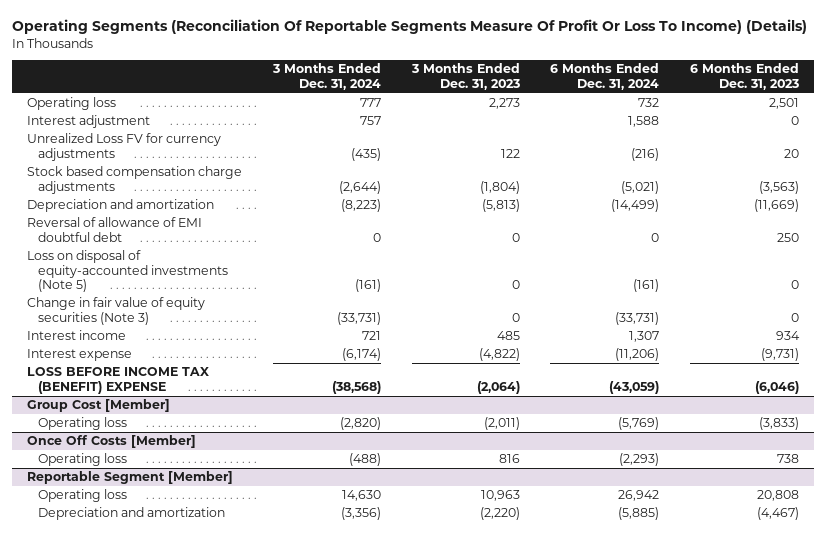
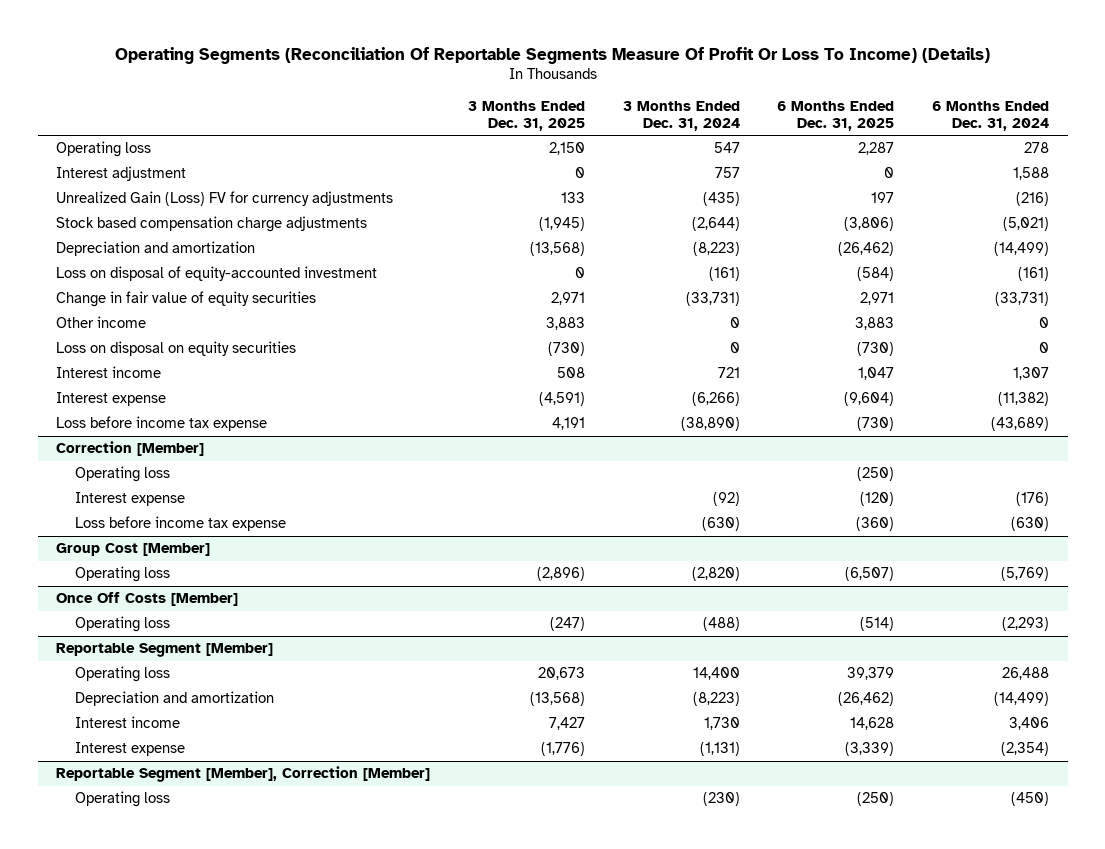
[410,63,520,90] 3 Months Ended Dec. 31, 2023 -> none
[689,63,799,90] 6 Months Ended Dec. 31, 2023 -> none
none -> [468,100,586,131] 3 Months Ended Dec. 31, 2025
none -> [777,100,895,131] 6 Months Ended Dec. 31, 2025
[359,98,381,108] 777 -> [713,142,740,154] 547
[638,98,660,108] 732 -> [1024,142,1050,154] 278
[27,133,222,161] Unrealized Loss FV for currency adjustments -> [56,191,394,207] Unrealized Gain (Loss) FV for currency adjustments
[27,217,203,242] Reversal of allowance of EMI doubtful debt -> none
[27,250,229,293] Loss on disposal of equity-accounted investments (Note 5) -> [56,266,378,282] Loss on disposal of equity-accounted investment
[27,297,206,325] Change in fair value of equity securities (Note 3) -> [56,291,317,308] Change in fair value of equity securities
none -> [56,316,147,329] Other income
none -> [56,341,297,357] Loss on disposal on equity securities
[341,348,381,362] (6,174) -> [691,392,740,407] (6,266)
[615,348,660,362] (11,206) -> [998,392,1050,407] (11,382)
[27,367,210,394] LOSS BEFORE INCOME TAX (BENEFIT) EXPENSE -> [56,416,268,432] Loss before income tax expense
[331,380,381,394] (38,568) -> [680,417,740,432] (38,890)
[609,380,660,394] (43,059) -> [991,417,1050,432] (43,689)
none -> [56,441,205,457] Correction [Member]
none -> [74,466,170,483] Operating loss
none -> [74,492,185,507] Interest expense
none -> [74,516,286,532] Loss before income tax expense
[341,490,381,502] 14,630 -> [692,667,740,681] 14,400
[618,490,660,502] 26,942 -> [1002,667,1050,681] 26,488
[340,507,381,521] (3,356) -> [692,692,740,707] (8,223)
[618,507,660,521] (5,885) -> [994,692,1050,707] (14,499)
none -> [74,716,180,729] Interest income
none -> [74,742,185,757] Interest expense
none -> [56,766,431,783] Reportable Segment [Member], Correction [Member]
none -> [74,791,170,808] Operating loss

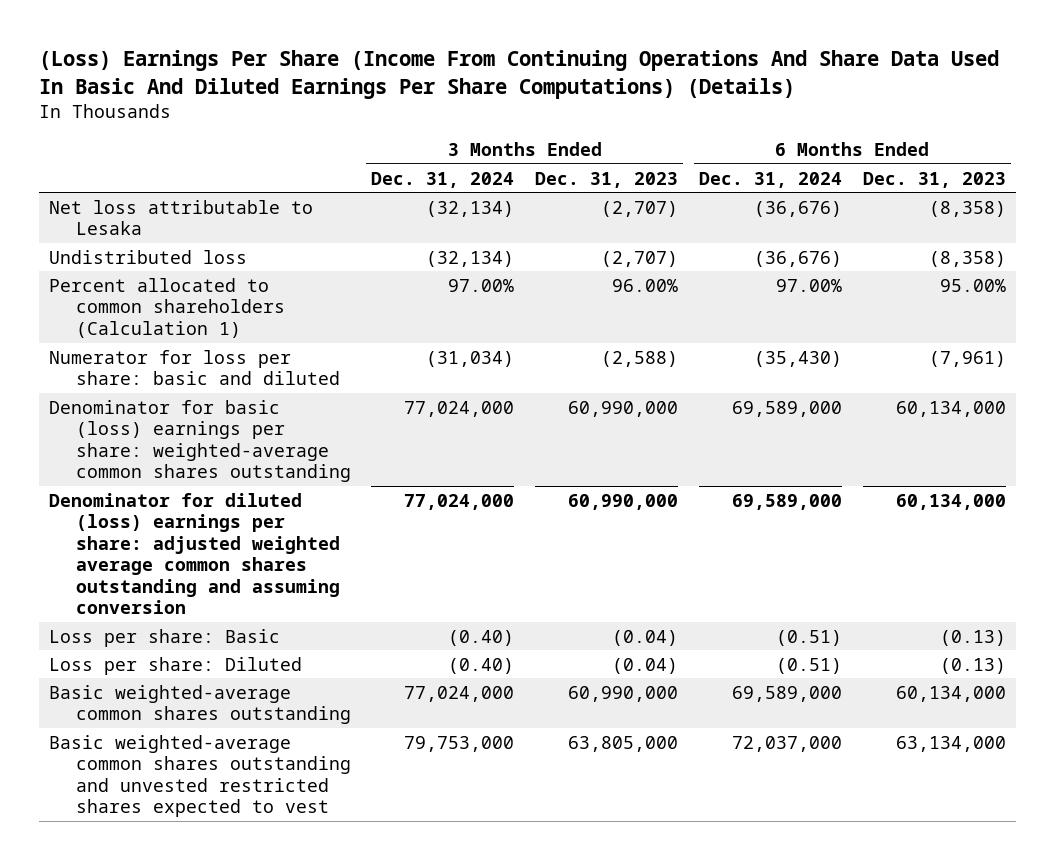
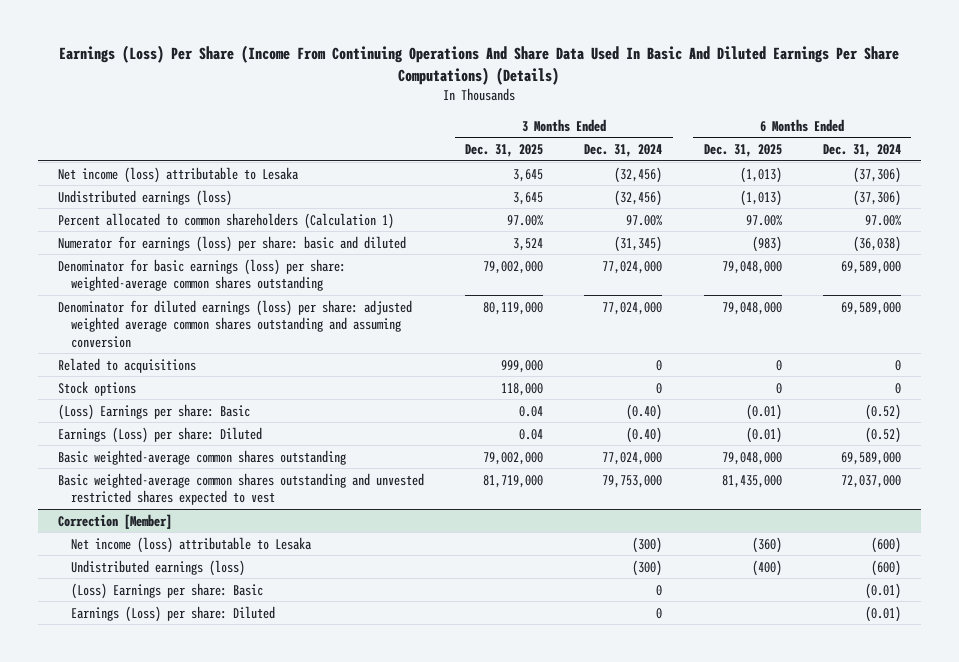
[38,50,999,99] (Loss) Earnings Per Share (Income From Continuing Operations And Share Data Used In Basic And Diluted Earnings Per Share Computations) (Details) -> [59,45,900,86] Earnings (Loss) Per Share (Income From Continuing Operations And Share Data Used In Basic And Diluted Earnings Per Share Computations) (Details)
[535,171,679,188] Dec. 31, 2023 -> none
[862,171,1006,188] Dec. 31, 2023 -> none
none -> [465,143,544,157] Dec. 31, 2025
none -> [703,143,782,157] Dec. 31, 2025
[48,199,313,236] Net loss attributable to Lesaka -> [58,166,300,183] Net income (loss) attributable to Lesaka
[426,200,515,217] (32,134) -> [614,166,663,183] (32,456)
[753,200,842,217] (36,676) -> [852,166,901,183] (37,306)
[48,249,247,264] Undistributed loss -> [58,189,233,206] Undistributed earnings (loss)
[426,250,515,267] (32,134) -> [614,189,663,206] (32,456)
[753,250,842,267] (36,676) -> [852,189,901,206] (37,306)
[48,349,340,386] Numerator for loss per share: basic and diluted -> [58,235,407,252] Numerator for earnings (loss) per share: basic and diluted
[426,350,515,367] (31,034) -> [614,235,663,252] (31,345)
[753,350,842,367] (35,430) -> [852,235,901,252] (36,038)
[48,399,351,483] Denominator for basic (loss) earnings per share: weighted-average common shares outstanding -> [58,258,347,292] Denominator for basic earnings (loss) per share: weighted-average common shares outstanding
[48,492,340,615] Denominator for diluted (loss) earnings per share: adjusted weighted average common shares outstanding and assuming conversion -> [58,299,413,348] Denominator for diluted earnings (loss) per share: adjusted weighted average common shares outstanding and assuming conversion
none -> [58,357,197,373] Related to acquisitions
none -> [58,380,137,396] Stock options
[48,628,280,647] Loss per share: Basic -> [58,403,251,420] (Loss) Earnings per share: Basic
[775,629,842,646] (0.51) -> [864,403,901,420] (0.52)
[48,656,302,675] Loss per share: Diluted -> [58,426,263,443] Earnings (Loss) per share: Diluted
[775,657,842,674] (0.51) -> [864,426,901,443] (0.52)
none -> [58,513,173,529] Correction [Member]
none -> [70,536,312,553] Net income (loss) attributable to Lesaka
none -> [70,559,245,576] Undistributed earnings (loss)
none -> [70,582,263,599] (Loss) Earnings per share: Basic
none -> [70,605,275,622] Earnings (Loss) per share: Diluted

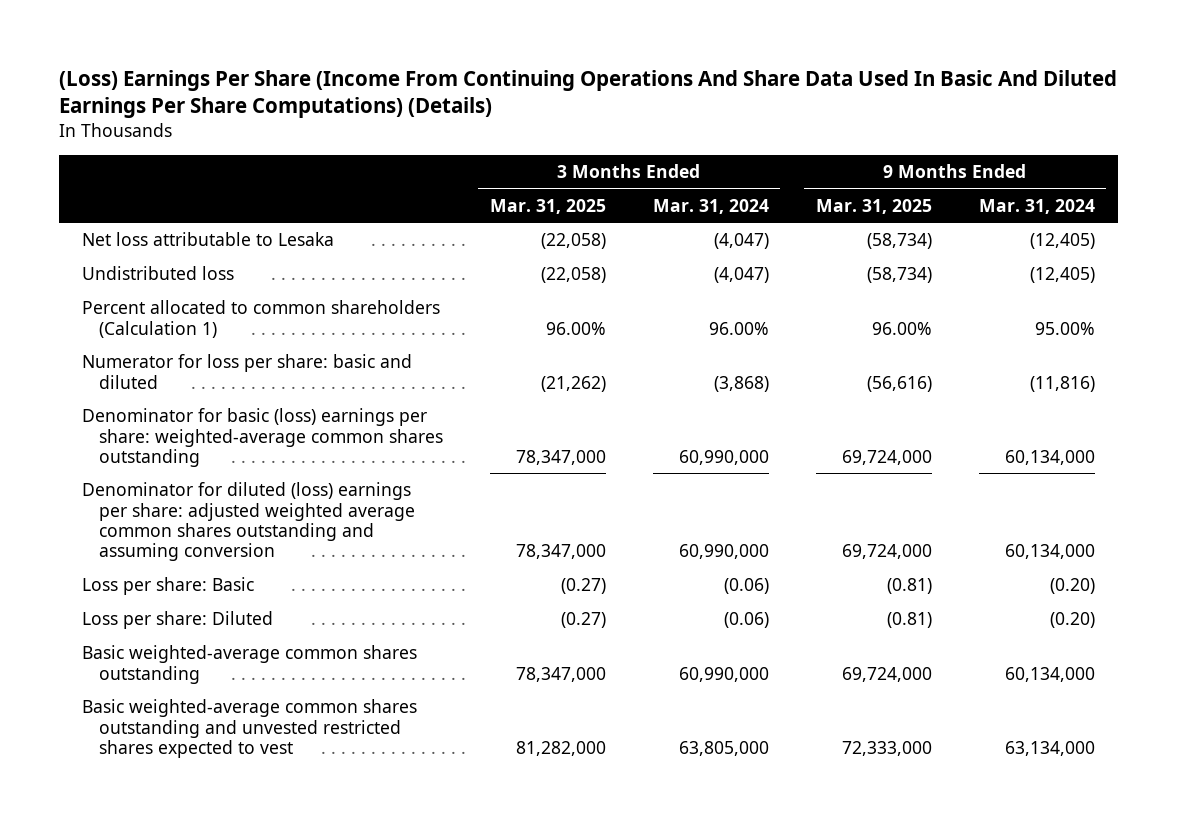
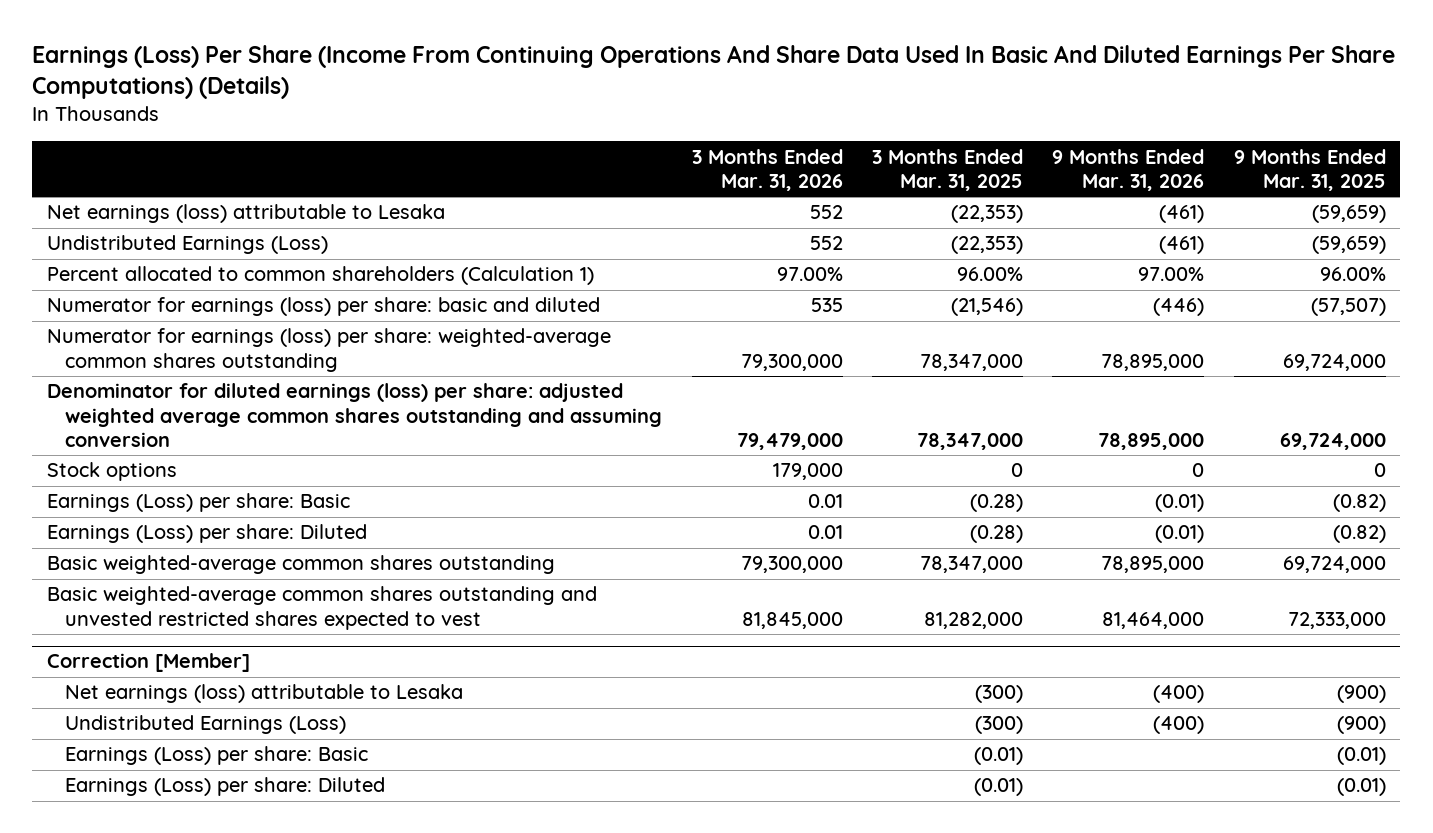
[58,70,1117,119] (Loss) Earnings Per Share (Income From Continuing Operations And Share Data Used In Basic And Diluted Earnings Per Share Computations) (Details) -> [32,45,1396,100] Earnings (Loss) Per Share (Income From Continuing Operations And Share Data Used In Basic And Diluted Earnings Per Share Computations) (Details)
[652,198,769,214] Mar. 31, 2024 -> none
[978,198,1095,214] Mar. 31, 2024 -> none
none -> [691,148,843,191] 3 Months Ended Mar. 31, 2026
none -> [1052,148,1205,191] 9 Months Ended Mar. 31, 2026
[82,232,335,247] Net loss attributable to Lesaka -> [47,204,446,224] Net earnings (loss) attributable to Lesaka
[540,233,606,250] (22,058) -> [951,205,1024,224] (22,353)
[866,233,932,250] (58,734) -> [1311,205,1386,224] (59,659)
[82,266,235,281] Undistributed loss -> [47,235,329,255] Undistributed Earnings (Loss)
[540,267,606,284] (22,058) -> [951,236,1024,255] (22,353)
[866,267,932,284] (58,734) -> [1311,236,1386,255] (59,659)
[82,354,413,389] Numerator for loss per share: basic and diluted -> [47,297,601,317] Numerator for earnings (loss) per share: basic and diluted
[540,375,606,392] (21,262) -> [951,298,1024,317] (21,546)
[866,375,932,392] (56,616) -> [1310,298,1386,317] (57,507)
[82,408,443,467] Denominator for basic (loss) earnings per share: weighted-average common shares outstanding -> [47,328,612,372] Numerator for earnings (loss) per share: weighted-average common shares outstanding
[82,482,415,562] Denominator for diluted (loss) earnings per share: adjusted weighted average common shares outstanding and assuming conversion -> [47,383,663,447] Denominator for diluted earnings (loss) per share: adjusted weighted average common shares outstanding and assuming conversion
none -> [47,462,178,482] Stock options
[82,577,255,596] Loss per share: Basic -> [47,493,351,513] Earnings (Loss) per share: Basic
[560,578,606,595] (0.27) -> [970,494,1024,513] (0.28)
[886,578,932,595] (0.81) -> [1332,494,1386,513] (0.82)
[82,611,274,630] Loss per share: Diluted -> [47,524,368,544] Earnings (Loss) per share: Diluted
[560,612,606,629] (0.27) -> [970,525,1024,544] (0.28)
[886,612,932,629] (0.81) -> [1332,525,1386,544] (0.82)
none -> [47,653,251,673] Correction [Member]
none -> [65,684,464,704] Net earnings (loss) attributable to Lesaka
none -> [65,715,347,735] Undistributed Earnings (Loss)
none -> [65,746,369,766] Earnings (Loss) per share: Basic
none -> [65,777,386,797] Earnings (Loss) per share: Diluted

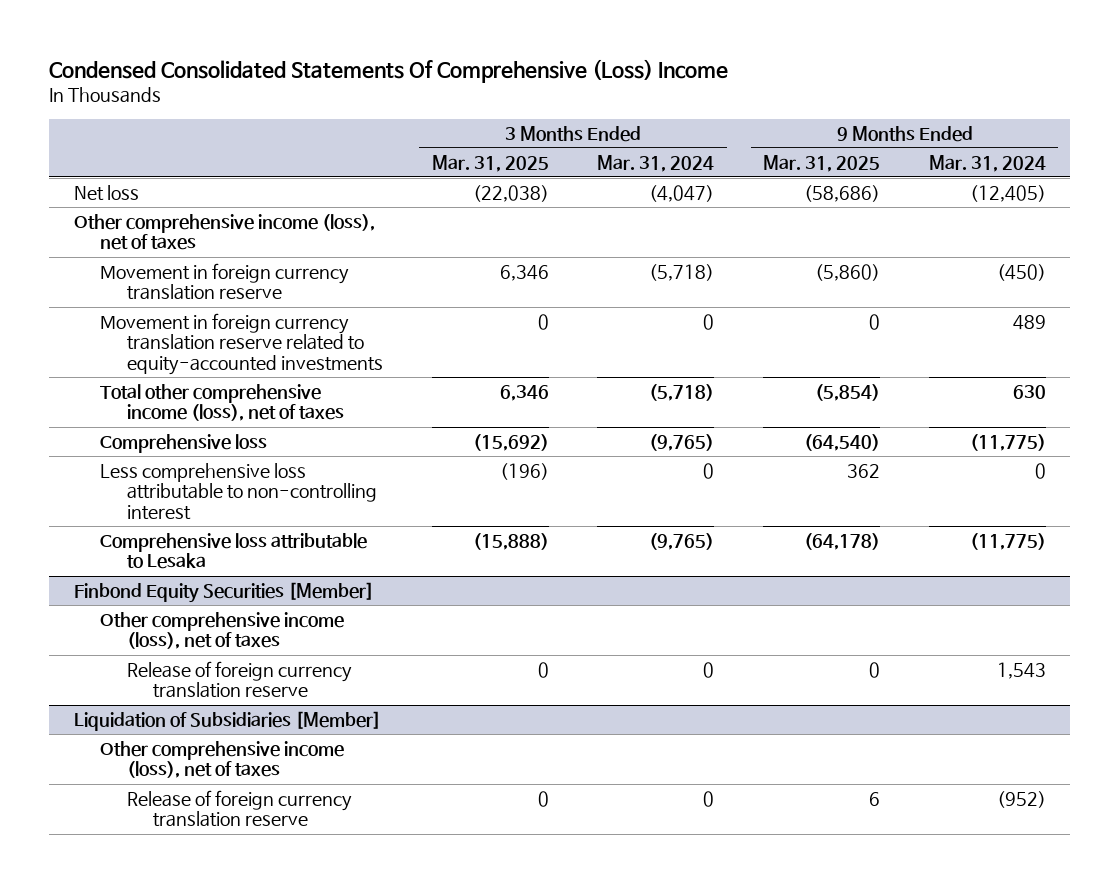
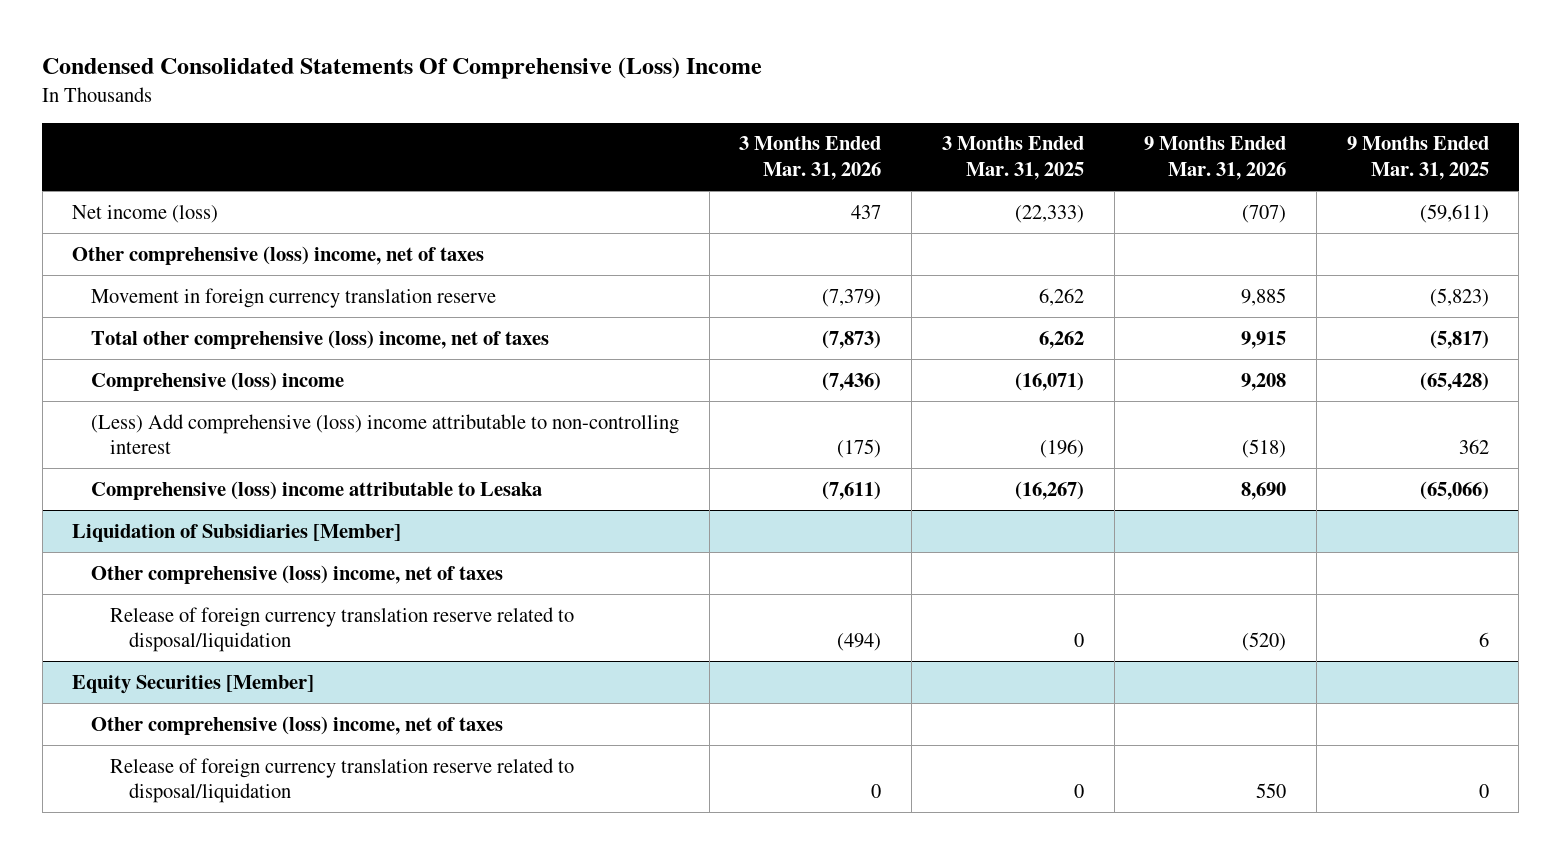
[597,154,715,172] Mar. 31, 2024 -> none
[928,154,1046,172] Mar. 31, 2024 -> none
none -> [739,136,882,181] 3 Months Ended Mar. 31, 2026
none -> [1144,136,1287,181] 9 Months Ended Mar. 31, 2026
[100,312,383,375] Movement in foreign currency translation reserve related to equity-accounted investments -> none
[73,581,374,603] Finbond Equity Securities [Member] -> none
[100,611,345,650] Other comprehensive income (loss), net of taxes -> none
[126,660,352,699] Release of foreign currency translation reserve -> none
[73,184,139,201] Net loss -> [72,204,219,223] Net income (loss)
[472,184,549,202] (22,038) -> [1014,204,1084,223] (22,333)
[804,184,881,202] (58,686) -> [1419,203,1489,223] (59,611)
[73,213,375,251] Other comprehensive income (loss), net of taxes -> [72,245,485,265] Other comprehensive (loss) income, net of taxes
[499,264,549,281] 6,346 -> [1038,287,1084,306] 6,262
[815,263,881,281] (5,860) -> [1429,287,1489,307] (5,823)
[100,383,344,422] Total other comprehensive income (loss), net of taxes -> [91,329,550,349] Total other comprehensive (loss) income, net of taxes
[499,384,549,401] 6,346 -> [1038,330,1084,349] 6,262
[815,383,881,401] (5,854) -> [1429,329,1489,349] (5,817)
[100,433,268,453] Comprehensive loss -> [91,371,345,391] Comprehensive (loss) income
[472,433,549,451] (15,692) -> [1014,371,1084,391] (16,071)
[804,433,881,451] (64,540) -> [1419,371,1489,391] (65,428)
[100,462,377,520] Less comprehensive loss attributable to non-controlling interest -> [91,413,680,455] (Less) Add comprehensive (loss) income attributable to non-controlling interest
[100,532,368,570] Comprehensive loss attributable to Lesaka -> [91,480,543,500] Comprehensive (loss) income attributable to Lesaka
[472,532,549,550] (15,888) -> [1014,480,1084,500] (16,267)
[804,532,881,550] (64,178) -> [1419,480,1489,500] (65,066)
[100,740,345,779] Other comprehensive income (loss), net of taxes -> [91,564,504,584] Other comprehensive (loss) income, net of taxes
[126,789,352,828] Release of foreign currency translation reserve -> [109,606,574,653] Release of foreign currency translation reserve related to disposal/liquidation
none -> [72,674,315,694] Equity Securities [Member]
none -> [91,715,504,735] Other comprehensive (loss) income, net of taxes
none -> [109,757,574,804] Release of foreign currency translation reserve related to disposal/liquidation

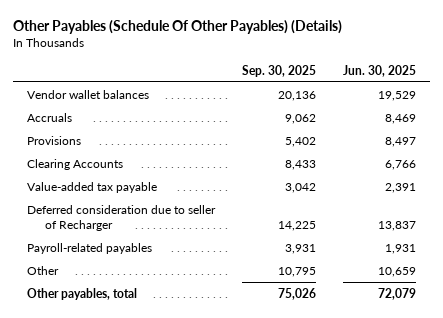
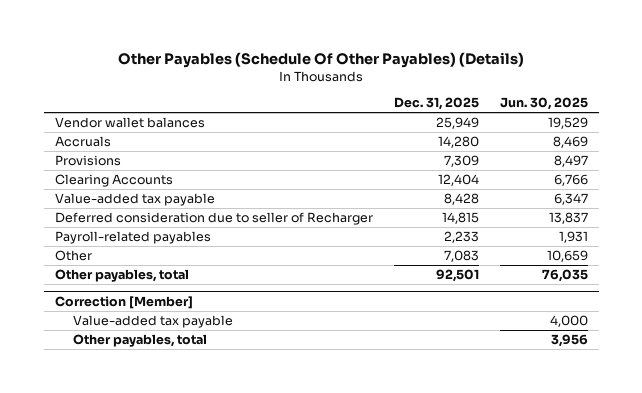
[241,64,316,77] Sep. 30, 2025 -> none
none -> [393,97,479,111] Dec. 31, 2025
[385,182,417,193] 2,391 -> [553,193,588,206] 6,347
[378,287,417,300] 72,079 -> [541,269,588,283] 76,035
none -> [54,296,193,310] Correction [Member]
none -> [72,315,233,329] Value-added tax payable
none -> [72,334,207,348] Other payables, total

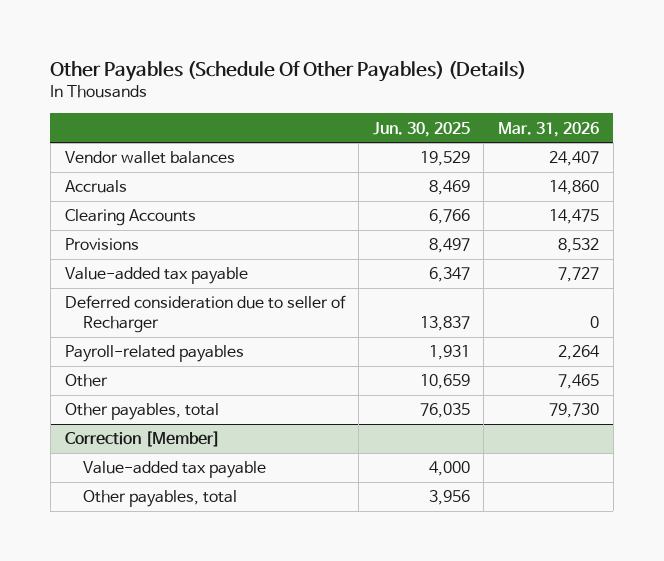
[393,97,479,111] Dec. 31, 2025 -> none
none -> [498,121,600,137] Mar. 31, 2026
[54,155,121,167] Provisions -> [64,238,139,251] Provisions

